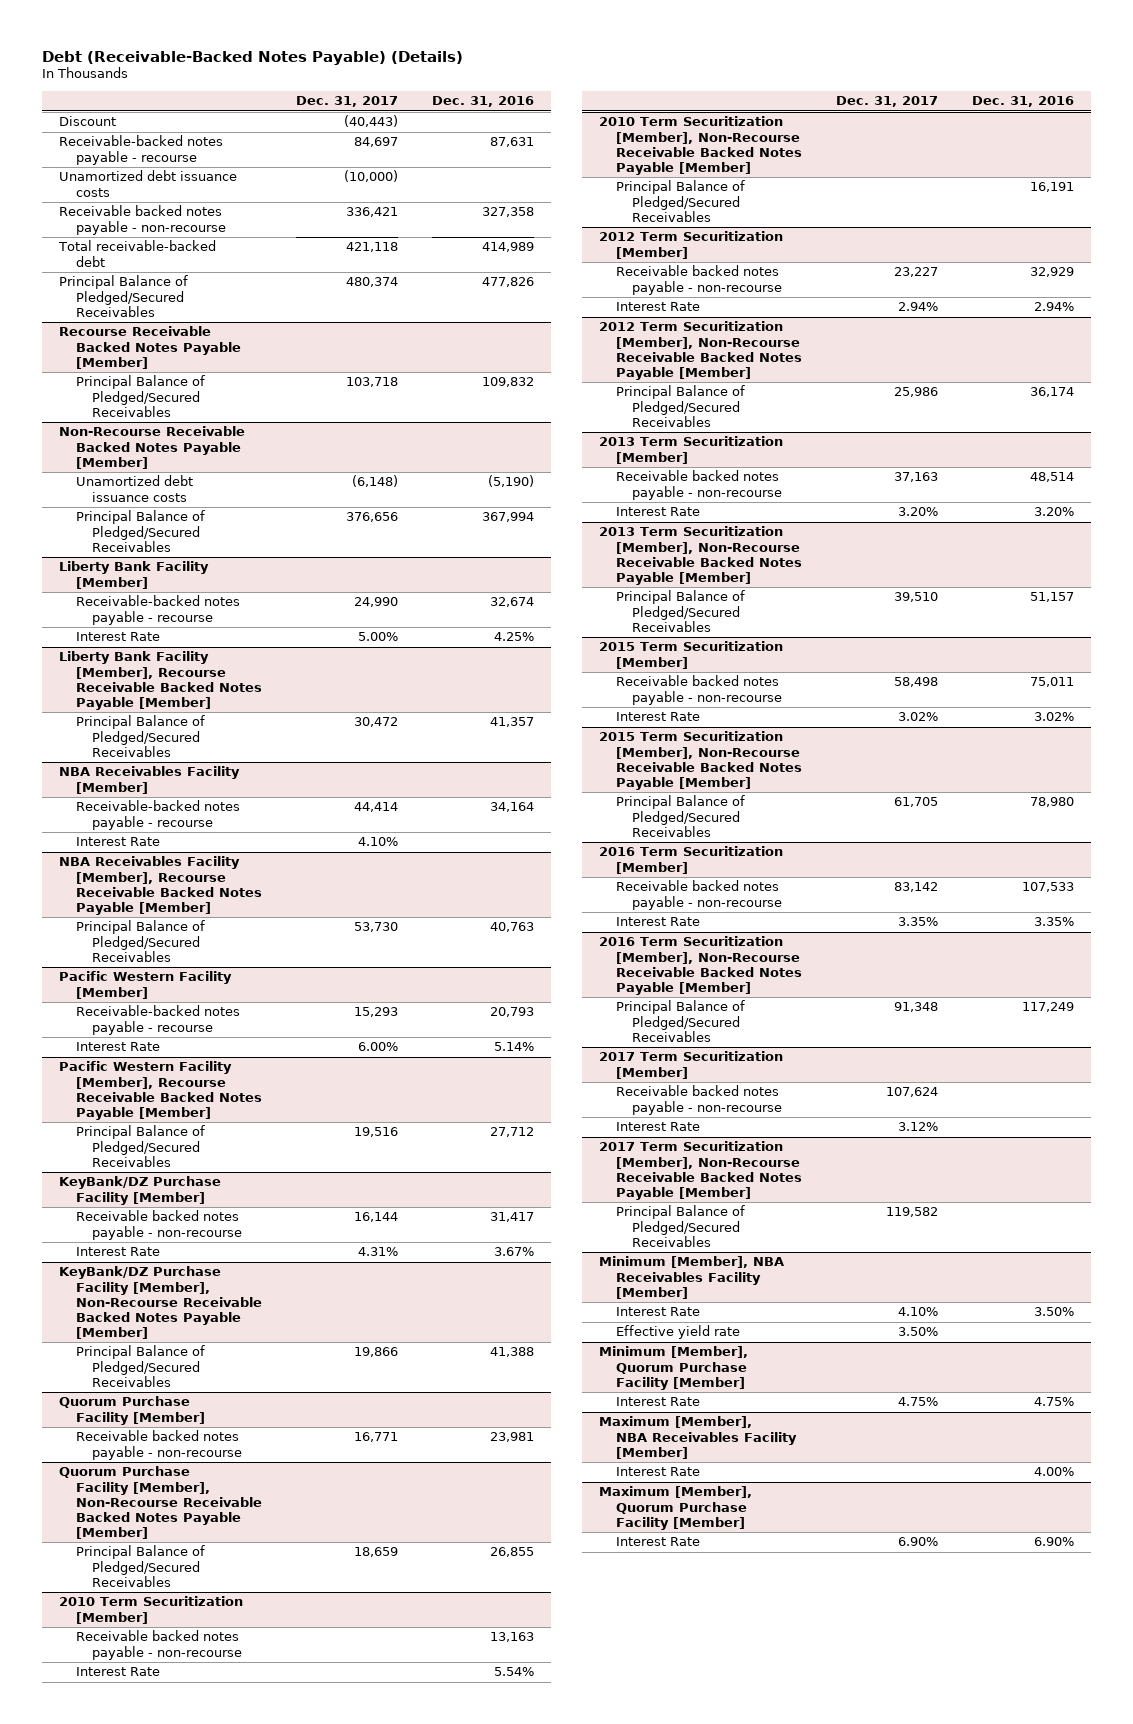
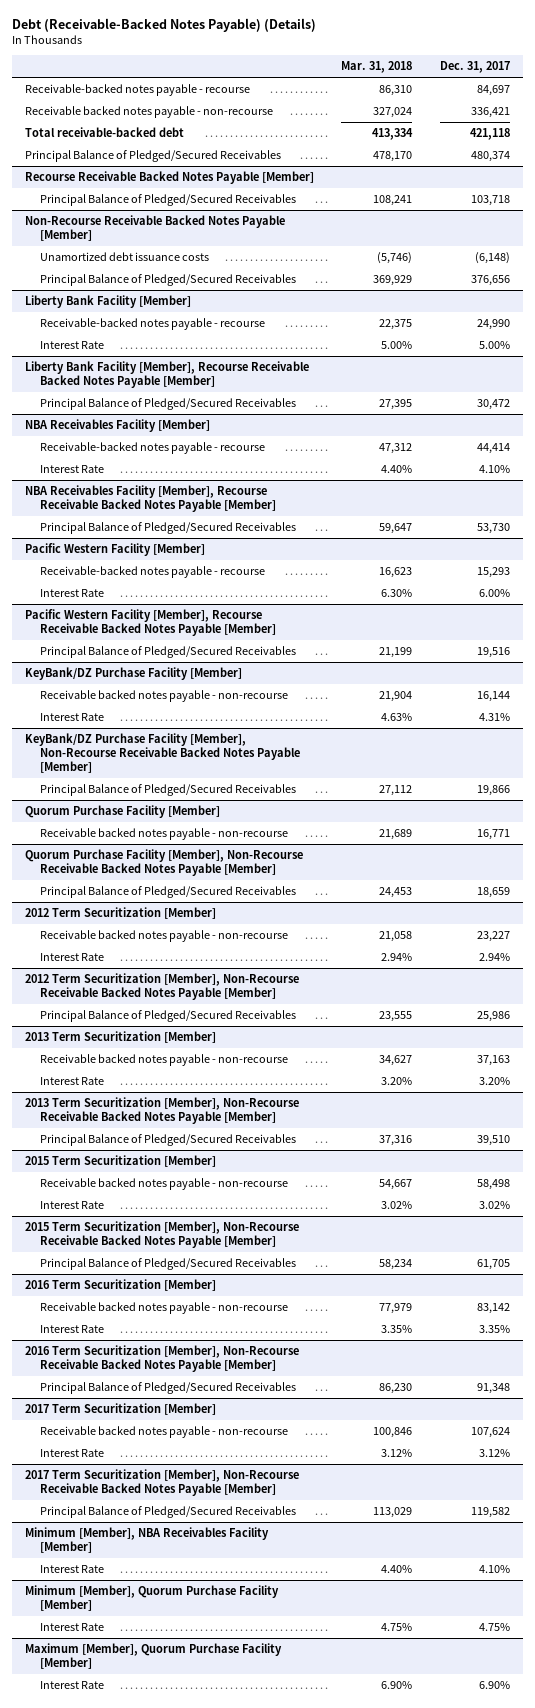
[431,96,534,108] Dec. 31, 2016 -> none
none -> [341,60,413,73] Mar. 31, 2018
[59,116,117,127] Discount -> none
[59,170,238,197] Unamortized debt issuance costs -> none
[59,1596,244,1624] 2010 Term Securitization [Member] -> none
[75,1630,243,1660] Receivable backed notes payable - non-recourse -> none
[75,1667,160,1677] Interest Rate -> none
[599,116,802,175] 2010 Term Securitization [Member], Non-Recourse Receivable Backed Notes Payable [Member] -> none
[615,180,745,222] Principal Balance of Pledged/Secured Receivables -> none
[615,1325,740,1340] Effective yield rate -> none
[599,1416,797,1459] Maximum [Member], NBA Receivables Facility [Member] -> none
[615,1467,700,1477] Interest Rate -> none

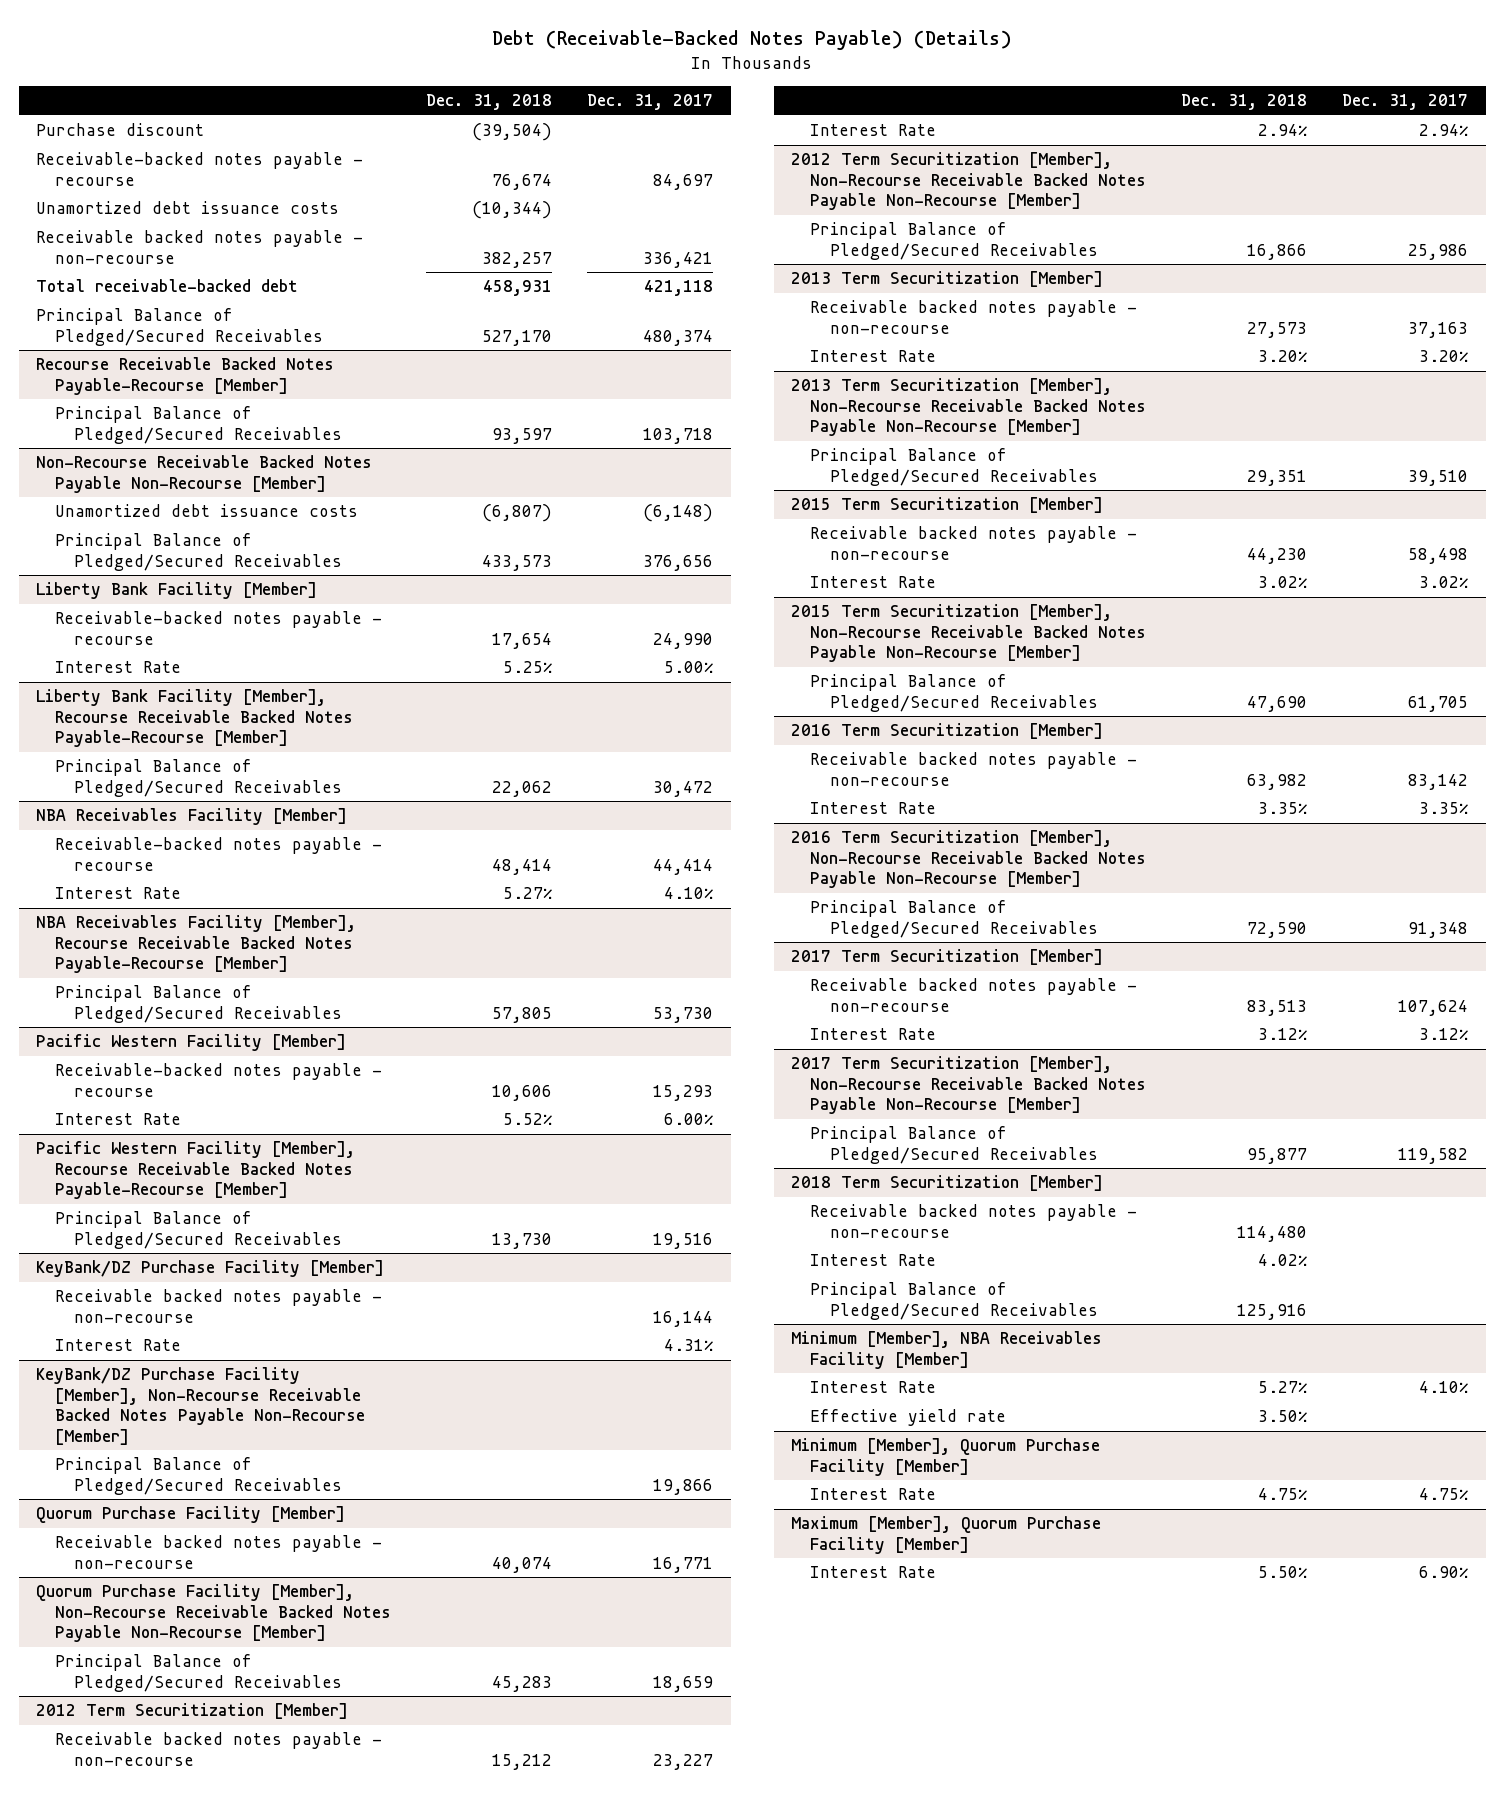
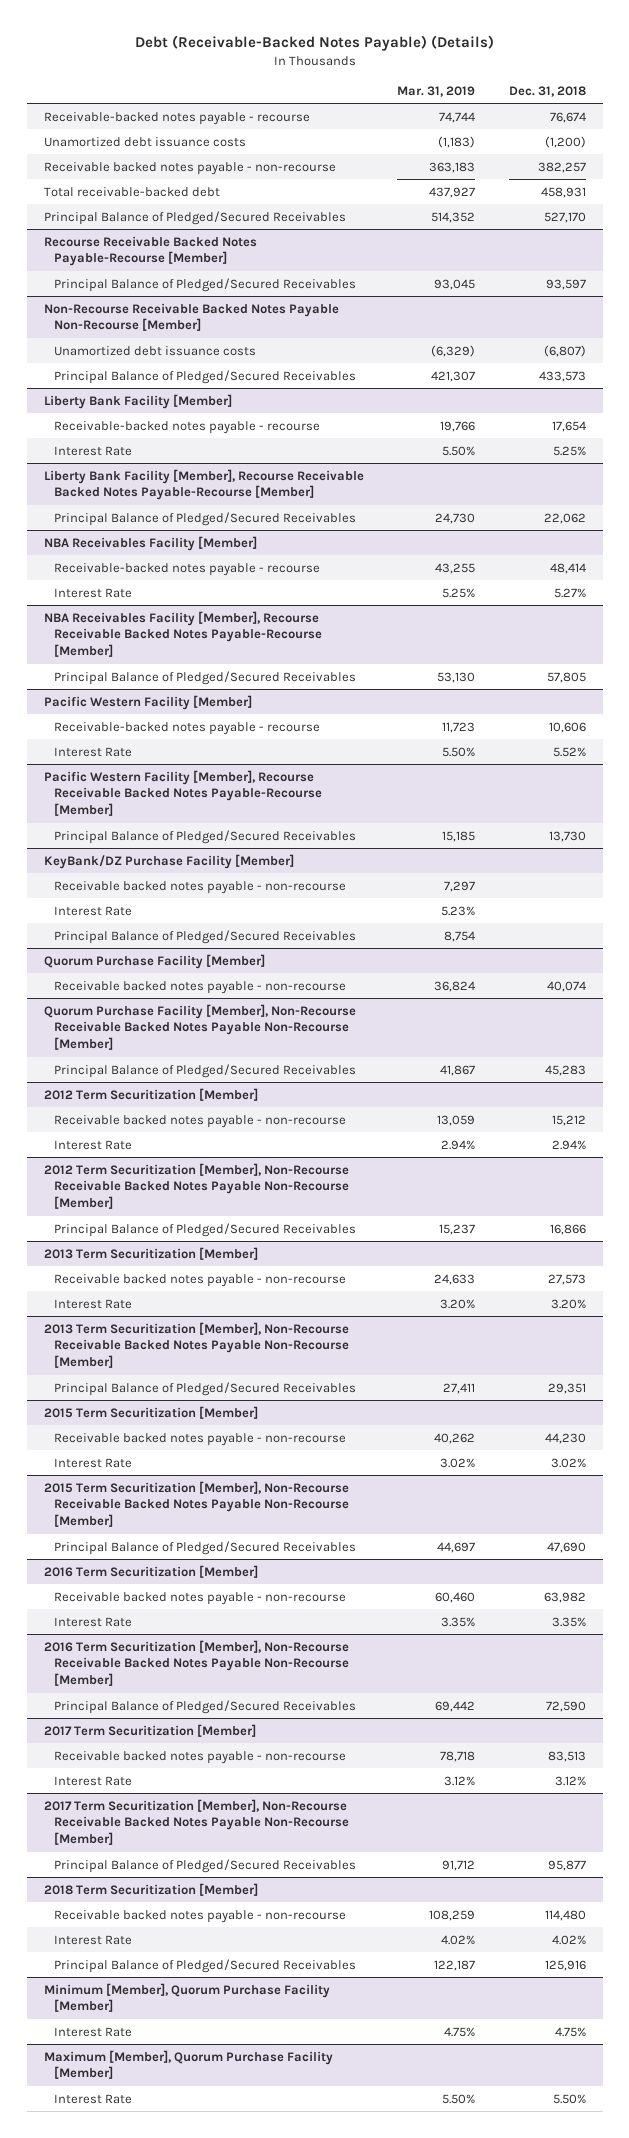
[587,94,714,111] Dec. 31, 2017 -> none
none -> [397,85,476,97] Mar. 31, 2019
[36,123,205,137] Purchase discount -> none
[472,201,553,220] (10,344) -> [544,135,586,148] (1,200)
[36,1367,366,1445] KeyBank/DZ Purchase Facility [Member], Non-Recourse Receivable Backed Notes Payable Non-Recourse [Member] -> none
[791,1331,1103,1369] Minimum [Member], NBA Receivables Facility [Member] -> none
[810,1381,937,1394] Interest Rate -> none
[810,1409,1007,1427] Effective yield rate -> none

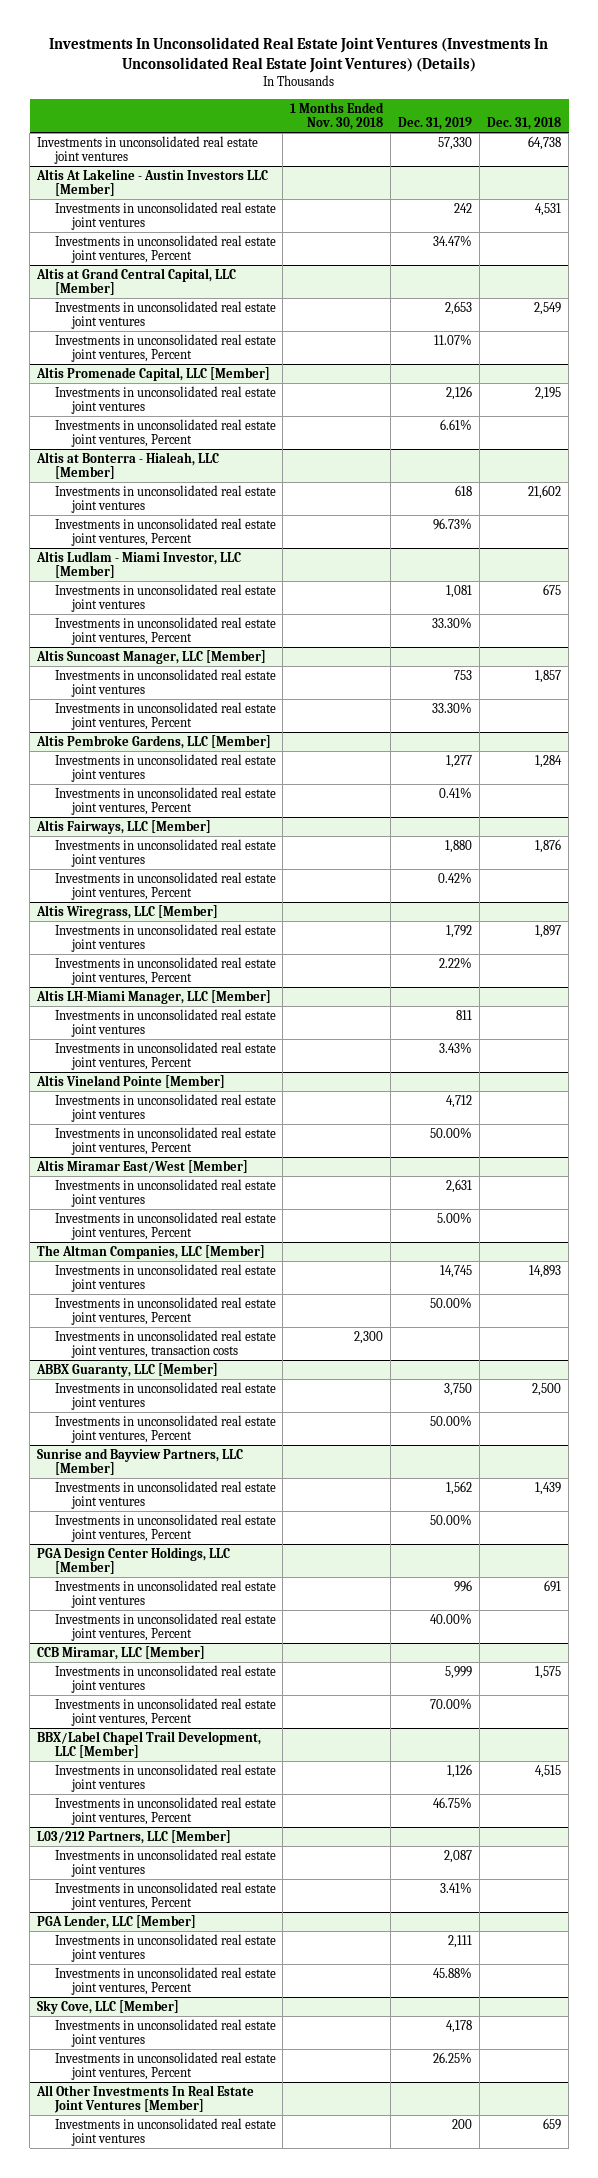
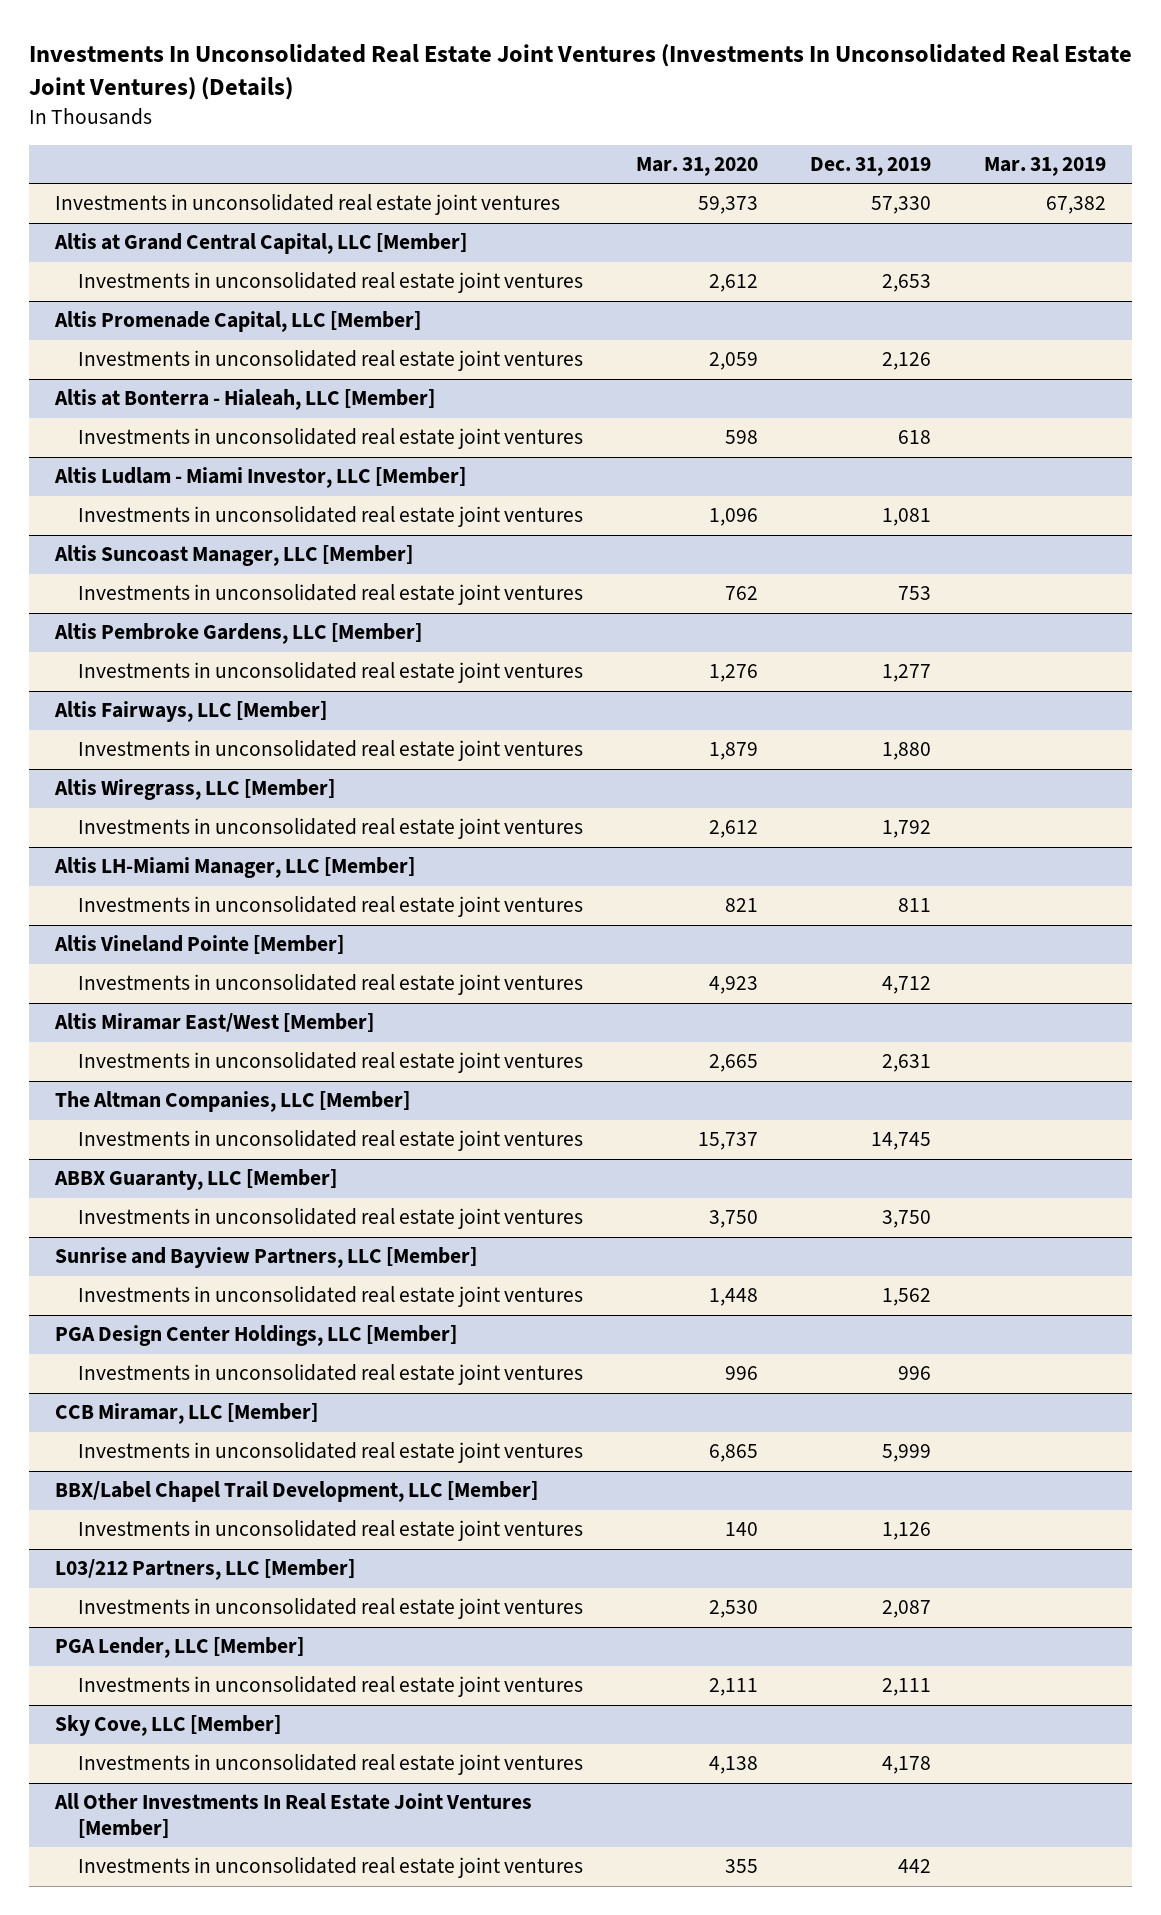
[290,101,385,131] 1 Months Ended Nov. 30, 2018 -> none
[487,117,562,131] Dec. 31, 2018 -> none
none -> [635,157,758,177] Mar. 31, 2020
none -> [983,157,1106,177] Mar. 31, 2019
[36,168,269,197] Altis At Lakeline - Austin Investors LLC [Member] -> none
[54,201,276,231] Investments in unconsolidated real estate joint ventures -> none
[54,234,276,264] Investments in unconsolidated real estate joint ventures, Percent -> none
[54,333,276,363] Investments in unconsolidated real estate joint ventures, Percent -> none
[54,418,276,448] Investments in unconsolidated real estate joint ventures, Percent -> none
[54,517,276,547] Investments in unconsolidated real estate joint ventures, Percent -> none
[54,616,276,646] Investments in unconsolidated real estate joint ventures, Percent -> none
[54,701,276,731] Investments in unconsolidated real estate joint ventures, Percent -> none
[54,786,276,816] Investments in unconsolidated real estate joint ventures, Percent -> none
[54,871,276,901] Investments in unconsolidated real estate joint ventures, Percent -> none
[54,956,276,986] Investments in unconsolidated real estate joint ventures, Percent -> none
[54,1041,276,1071] Investments in unconsolidated real estate joint ventures, Percent -> none
[54,1126,276,1156] Investments in unconsolidated real estate joint ventures, Percent -> none
[54,1211,276,1241] Investments in unconsolidated real estate joint ventures, Percent -> none
[54,1296,276,1326] Investments in unconsolidated real estate joint ventures, Percent -> none
[54,1329,276,1359] Investments in unconsolidated real estate joint ventures, transaction costs -> none
[54,1414,276,1444] Investments in unconsolidated real estate joint ventures, Percent -> none
[54,1513,276,1543] Investments in unconsolidated real estate joint ventures, Percent -> none
[54,1612,276,1642] Investments in unconsolidated real estate joint ventures, Percent -> none
[54,1697,276,1727] Investments in unconsolidated real estate joint ventures, Percent -> none
[54,1796,276,1826] Investments in unconsolidated real estate joint ventures, Percent -> none
[54,1881,276,1911] Investments in unconsolidated real estate joint ventures, Percent -> none
[54,1966,276,1996] Investments in unconsolidated real estate joint ventures, Percent -> none
[54,2051,276,2081] Investments in unconsolidated real estate joint ventures, Percent -> none
[452,2118,473,2129] 200 -> [898,1859,932,1874] 442

